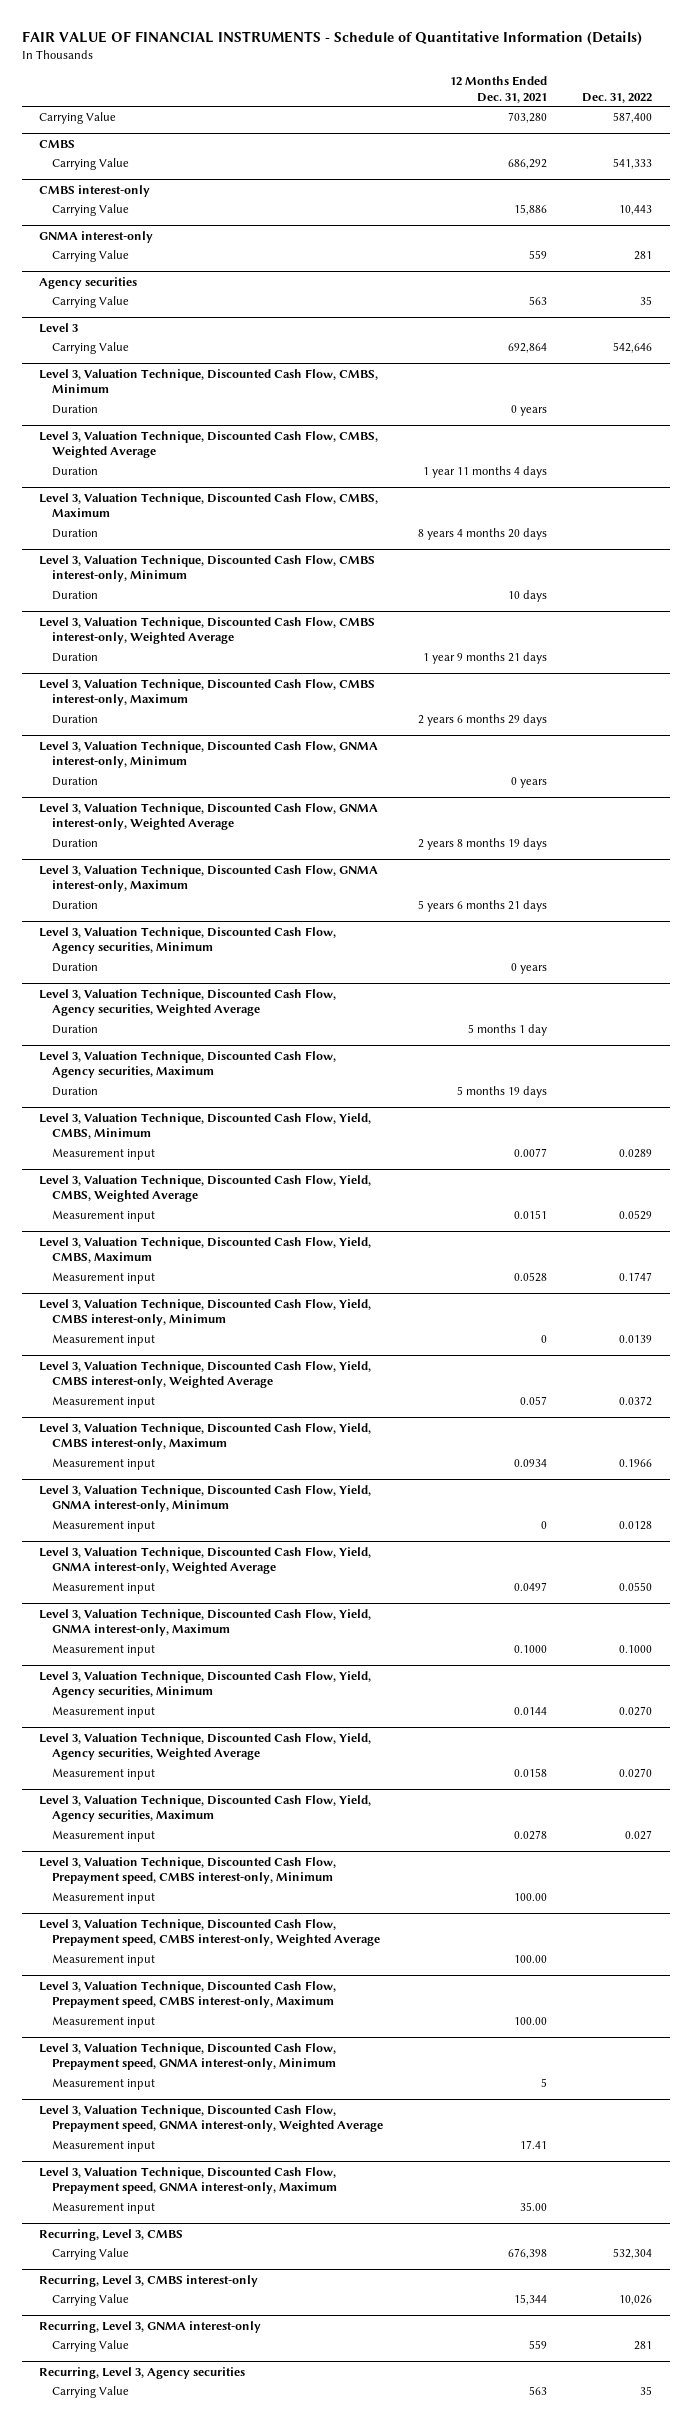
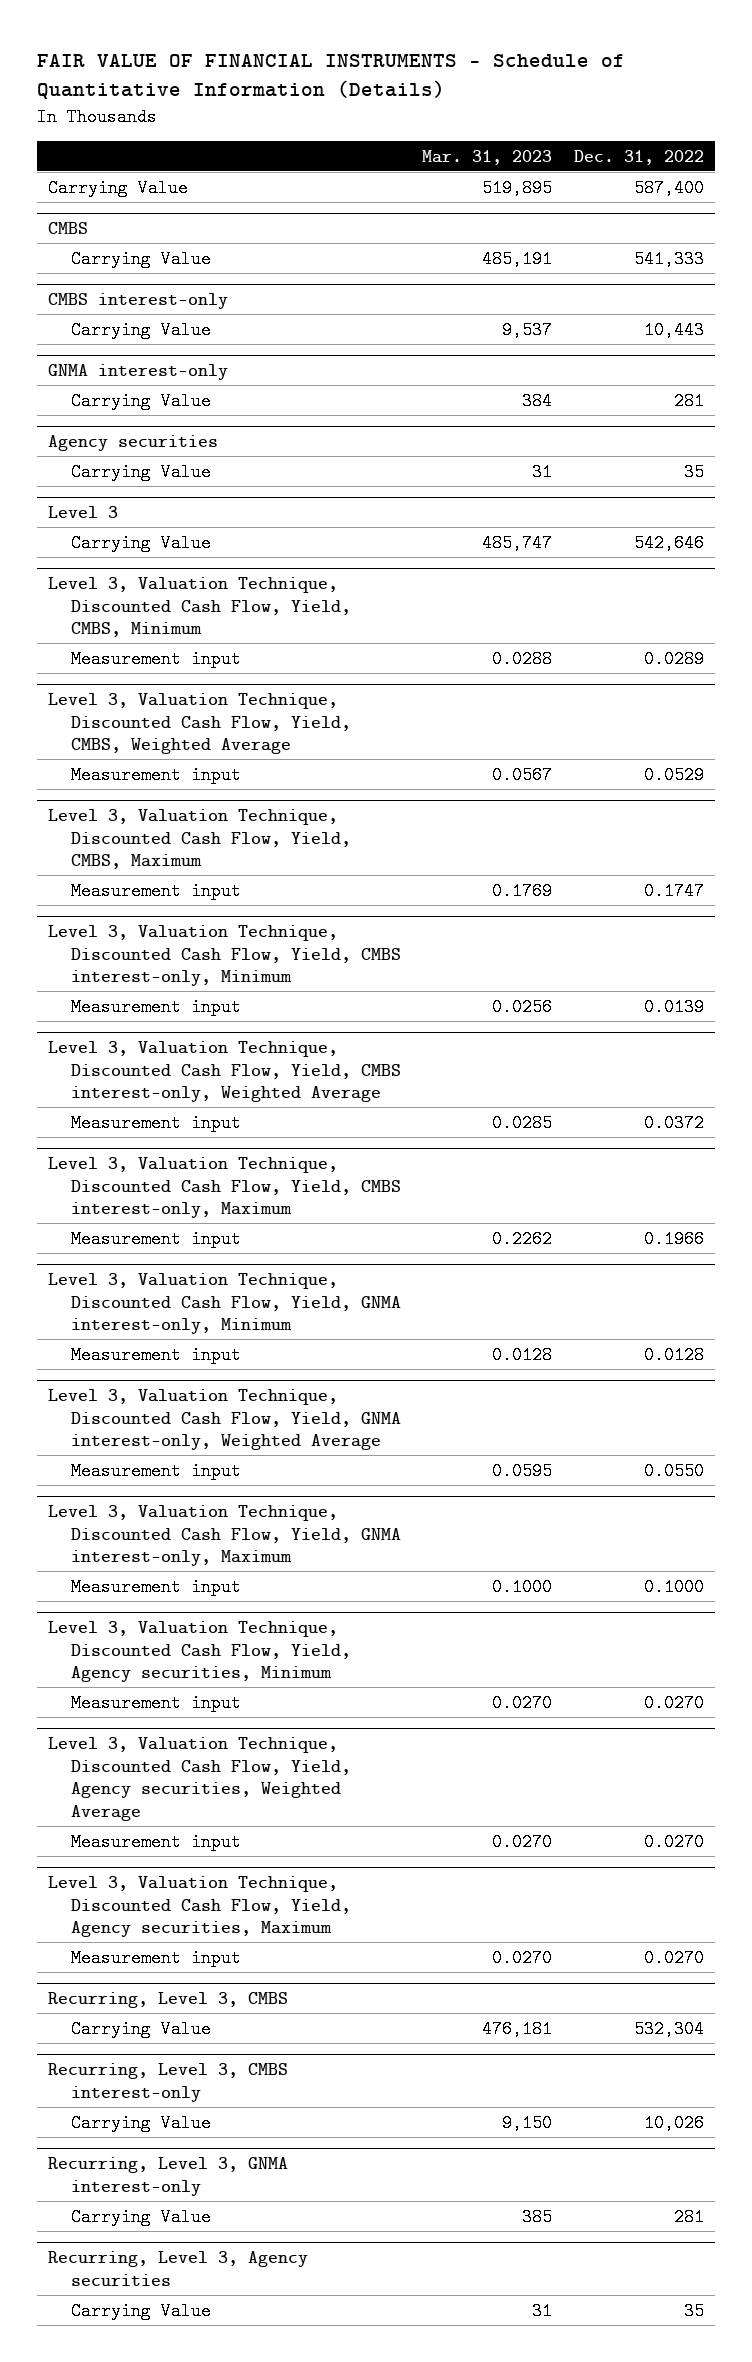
[449,76,547,103] 12 Months Ended Dec. 31, 2021 -> none
none -> [422,149,553,165] Mar. 31, 2023
[39,368,379,394] Level 3, Valuation Technique, Discounted Cash Flow, CMBS, Minimum -> none
[51,404,98,414] Duration -> none
[39,430,379,459] Level 3, Valuation Technique, Discounted Cash Flow, CMBS, Weighted Average -> none
[51,466,98,476] Duration -> none
[39,492,379,518] Level 3, Valuation Technique, Discounted Cash Flow, CMBS, Maximum -> none
[51,528,98,538] Duration -> none
[39,554,376,583] Level 3, Valuation Technique, Discounted Cash Flow, CMBS interest-only, Minimum -> none
[51,590,98,600] Duration -> none
[39,616,376,645] Level 3, Valuation Technique, Discounted Cash Flow, CMBS interest-only, Weighted Average -> none
[51,652,98,662] Duration -> none
[39,678,376,707] Level 3, Valuation Technique, Discounted Cash Flow, CMBS interest-only, Maximum -> none
[51,714,98,724] Duration -> none
[39,740,379,769] Level 3, Valuation Technique, Discounted Cash Flow, GNMA interest-only, Minimum -> none
[51,776,98,786] Duration -> none
[39,802,379,831] Level 3, Valuation Technique, Discounted Cash Flow, GNMA interest-only, Weighted Average -> none
[51,838,98,848] Duration -> none
[39,864,379,893] Level 3, Valuation Technique, Discounted Cash Flow, GNMA interest-only, Maximum -> none
[51,900,98,910] Duration -> none
[39,926,337,955] Level 3, Valuation Technique, Discounted Cash Flow, Agency securities, Minimum -> none
[51,962,98,972] Duration -> none
[39,988,337,1017] Level 3, Valuation Technique, Discounted Cash Flow, Agency securities, Weighted Average -> none
[51,1024,98,1034] Duration -> none
[39,1050,337,1079] Level 3, Valuation Technique, Discounted Cash Flow, Agency securities, Maximum -> none
[51,1086,98,1096] Duration -> none
[39,1856,337,1885] Level 3, Valuation Technique, Discounted Cash Flow, Prepayment speed, CMBS interest-only, Minimum -> none
[51,1891,155,1904] Measurement input -> none
[39,1918,380,1947] Level 3, Valuation Technique, Discounted Cash Flow, Prepayment speed, CMBS interest-only, Weighted Average -> none
[51,1953,155,1966] Measurement input -> none
[39,1980,337,2009] Level 3, Valuation Technique, Discounted Cash Flow, Prepayment speed, CMBS interest-only, Maximum -> none
[51,2015,155,2028] Measurement input -> none
[39,2042,337,2071] Level 3, Valuation Technique, Discounted Cash Flow, Prepayment speed, GNMA interest-only, Minimum -> none
[51,2077,155,2090] Measurement input -> none
[39,2104,383,2133] Level 3, Valuation Technique, Discounted Cash Flow, Prepayment speed, GNMA interest-only, Weighted Average -> none
[51,2139,155,2152] Measurement input -> none
[39,2166,337,2195] Level 3, Valuation Technique, Discounted Cash Flow, Prepayment speed, GNMA interest-only, Maximum -> none
[51,2201,155,2214] Measurement input -> none
[625,1829,653,1840] 0.027 -> [643,1948,704,1967] 0.0270

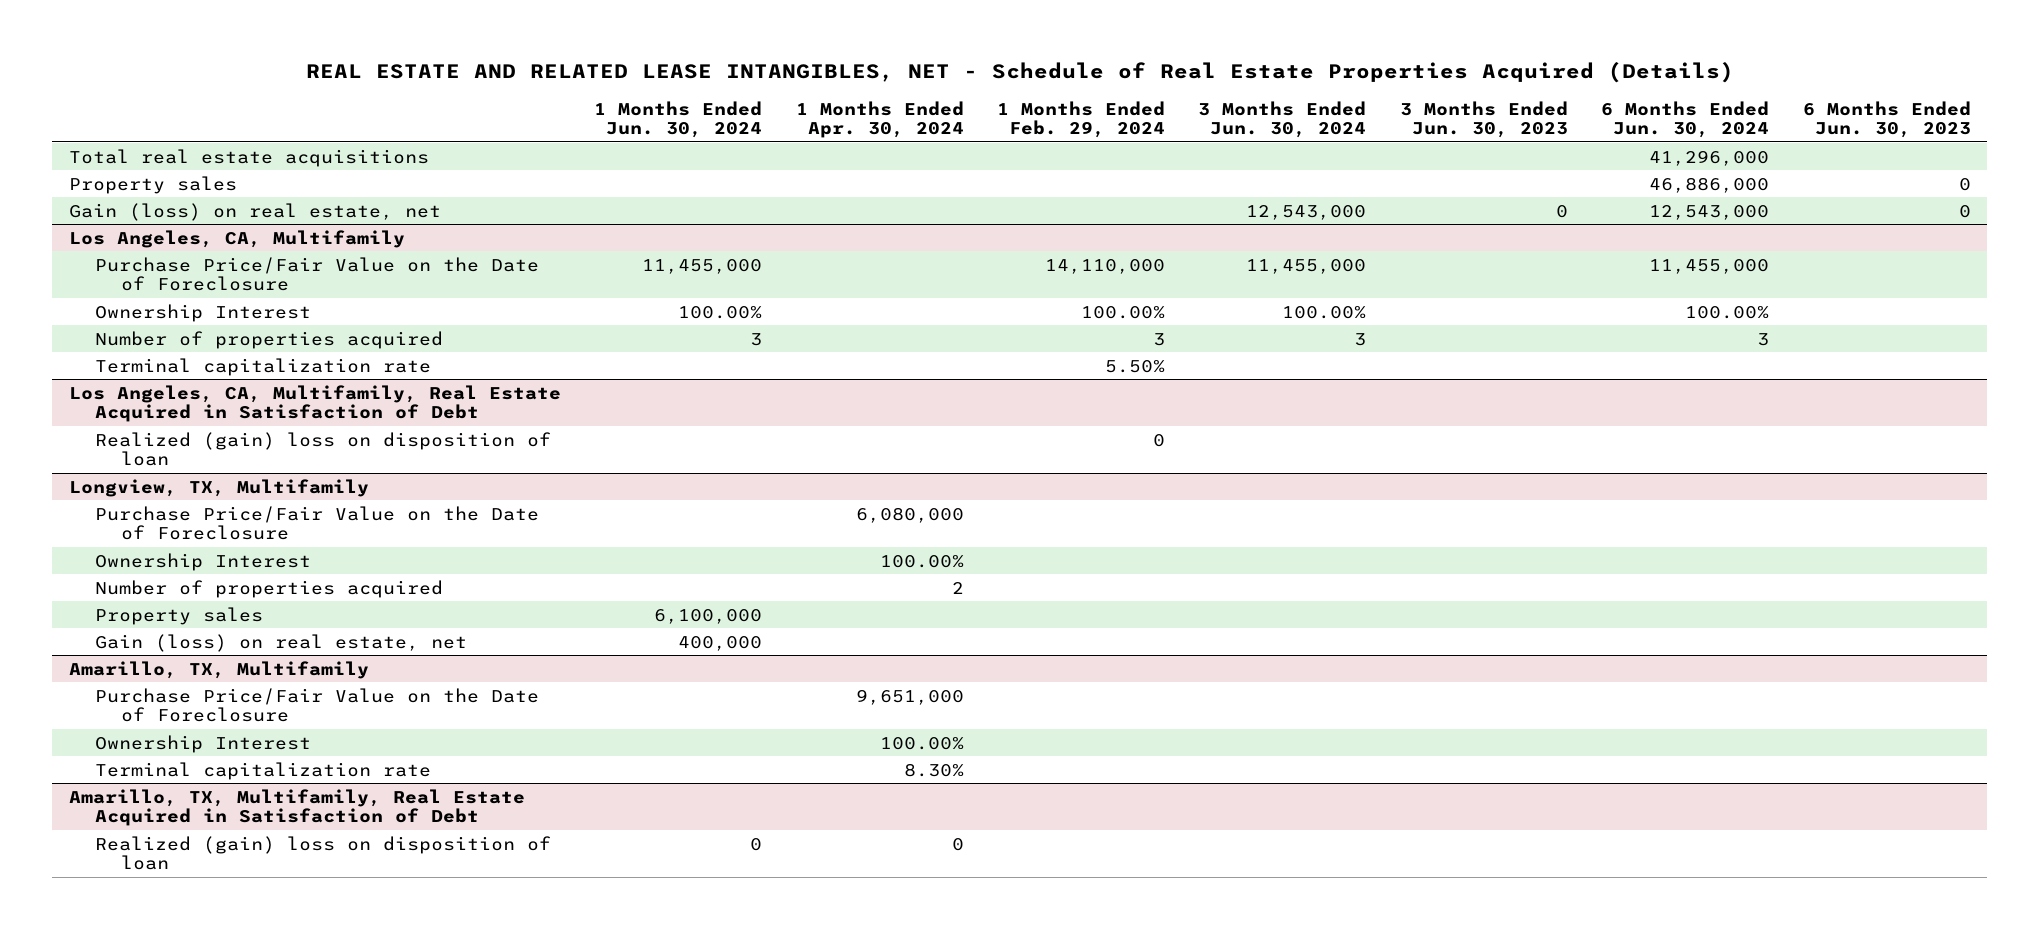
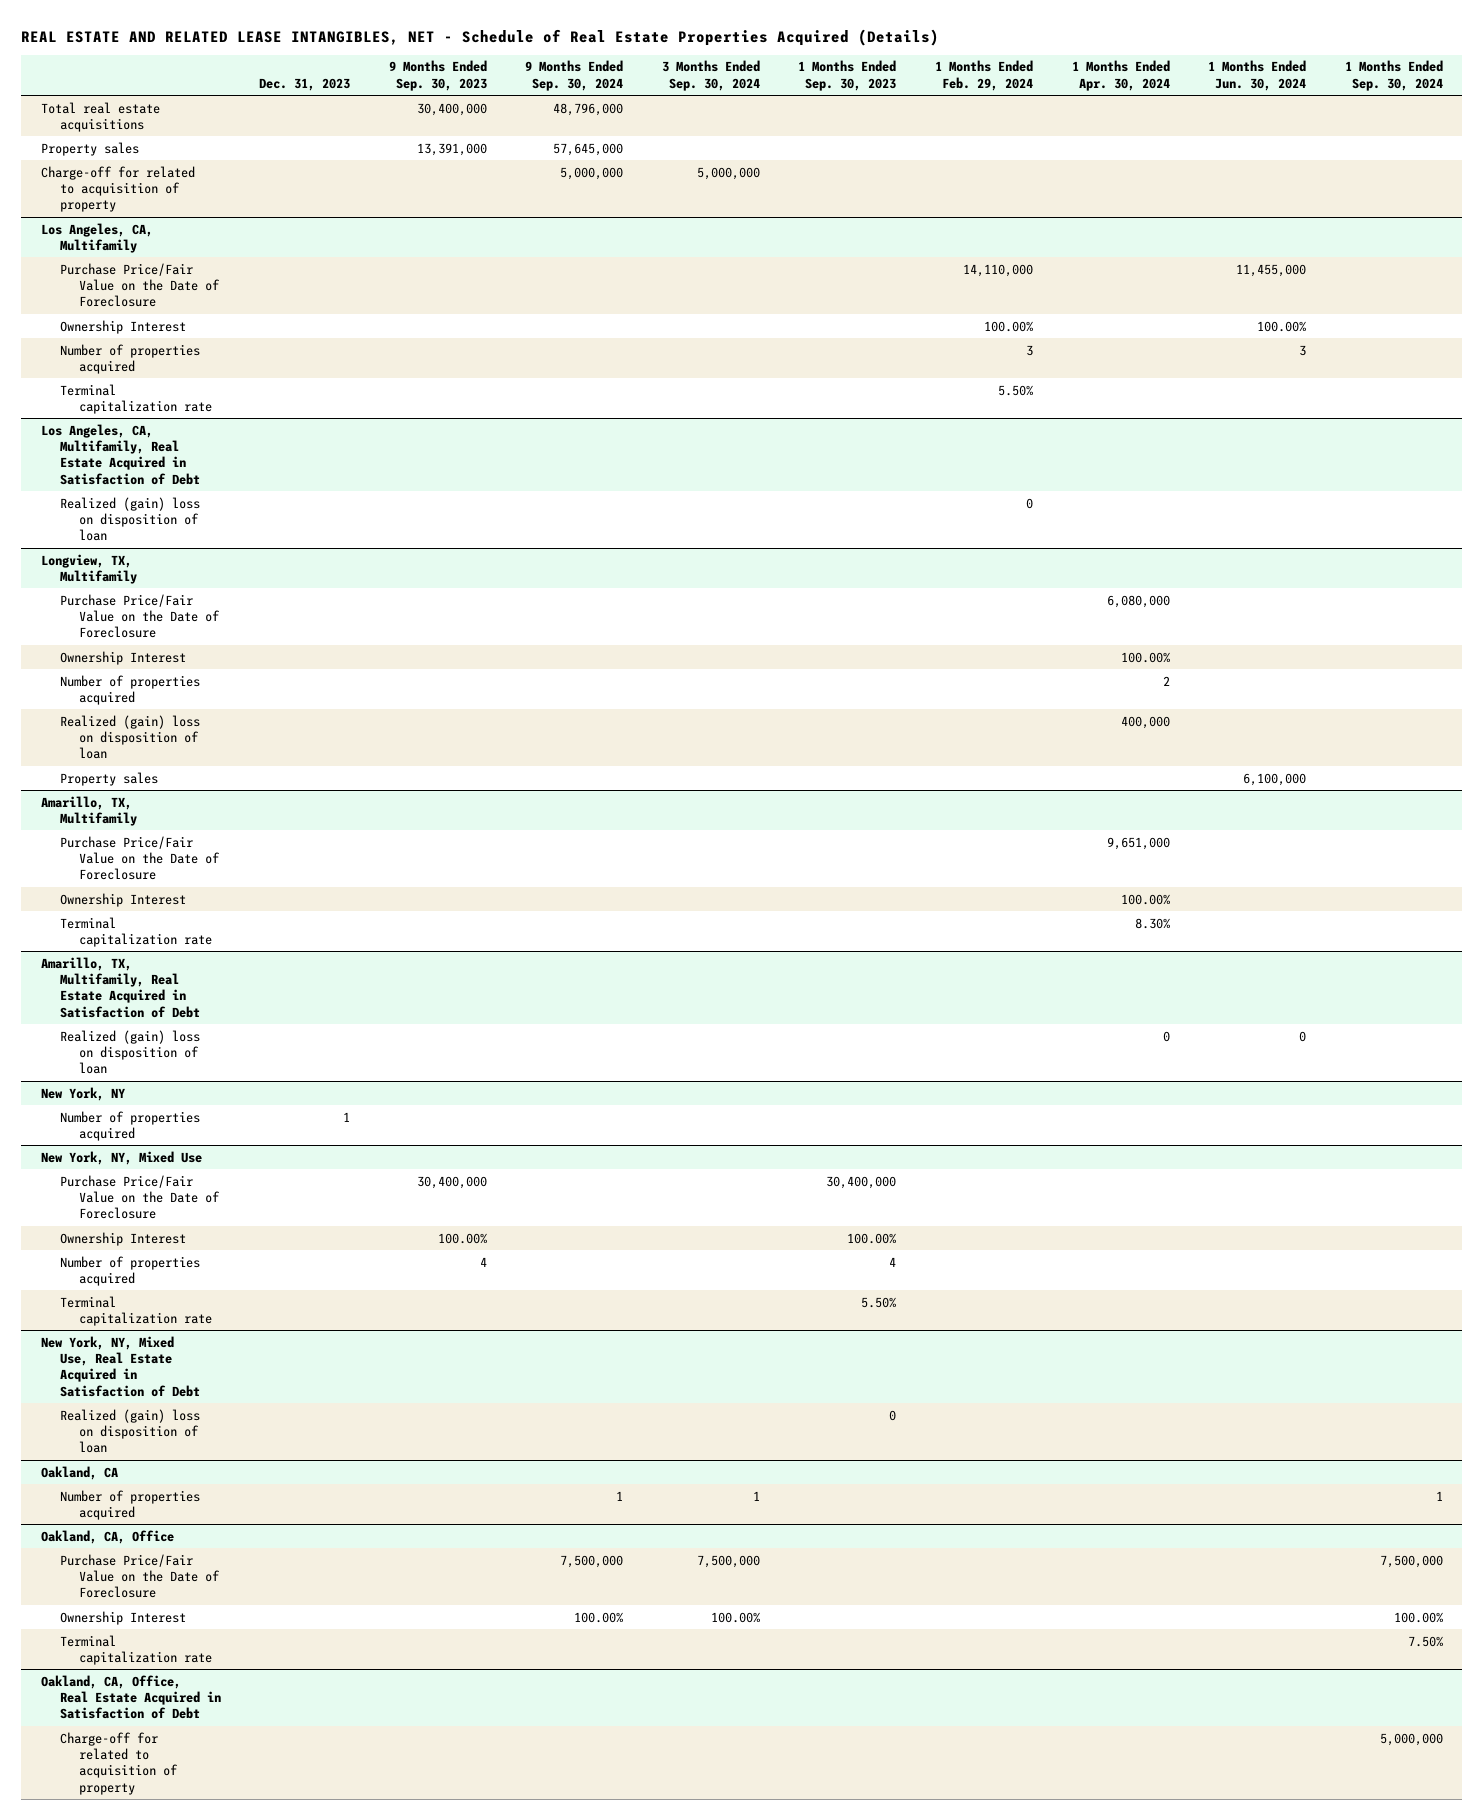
[1198,100,1367,139] 3 Months Ended Jun. 30, 2024 -> none
[1399,100,1568,139] 3 Months Ended Jun. 30, 2023 -> none
[1601,100,1770,139] 6 Months Ended Jun. 30, 2024 -> none
[1802,100,1971,139] 6 Months Ended Jun. 30, 2023 -> none
none -> [259,77,351,91] Dec. 31, 2023
none -> [388,60,487,91] 9 Months Ended Sep. 30, 2023
none -> [525,60,624,91] 9 Months Ended Sep. 30, 2024
none -> [661,60,760,91] 3 Months Ended Sep. 30, 2024
none -> [798,60,897,91] 1 Months Ended Sep. 30, 2023
none -> [1344,60,1443,91] 1 Months Ended Sep. 30, 2024
[68,202,441,221] Gain (loss) on real estate, net -> none
none -> [40,165,195,213] Charge-off for related to acquisition of property
none -> [59,714,200,760] Realized (gain) loss on disposition of loan
[94,633,467,652] Gain (loss) on real estate, net -> none
none -> [40,1086,125,1101] New York, NY
none -> [59,1110,200,1142] Number of properties acquired
none -> [40,1150,202,1165] New York, NY, Mixed Use
none -> [59,1174,220,1220] Purchase Price/Fair Value on the Date of Foreclosure
none -> [59,1231,186,1246] Ownership Interest
none -> [59,1255,200,1287] Number of properties acquired
none -> [59,1295,212,1327] Terminal capitalization rate
none -> [40,1335,200,1397] New York, NY, Mixed Use, Real Estate Acquired in Satisfaction of Debt
none -> [59,1408,200,1454] Realized (gain) loss on disposition of loan
none -> [40,1465,118,1480] Oakland, CA
none -> [59,1489,200,1521] Number of properties acquired
none -> [40,1529,174,1544] Oakland, CA, Office
none -> [59,1553,220,1599] Purchase Price/Fair Value on the Date of Foreclosure
none -> [59,1610,186,1625] Ownership Interest
none -> [59,1634,212,1666] Terminal capitalization rate
none -> [40,1674,221,1720] Oakland, CA, Office, Real Estate Acquired in Satisfaction of Debt
none -> [59,1731,178,1795] Charge-off for related to acquisition of property

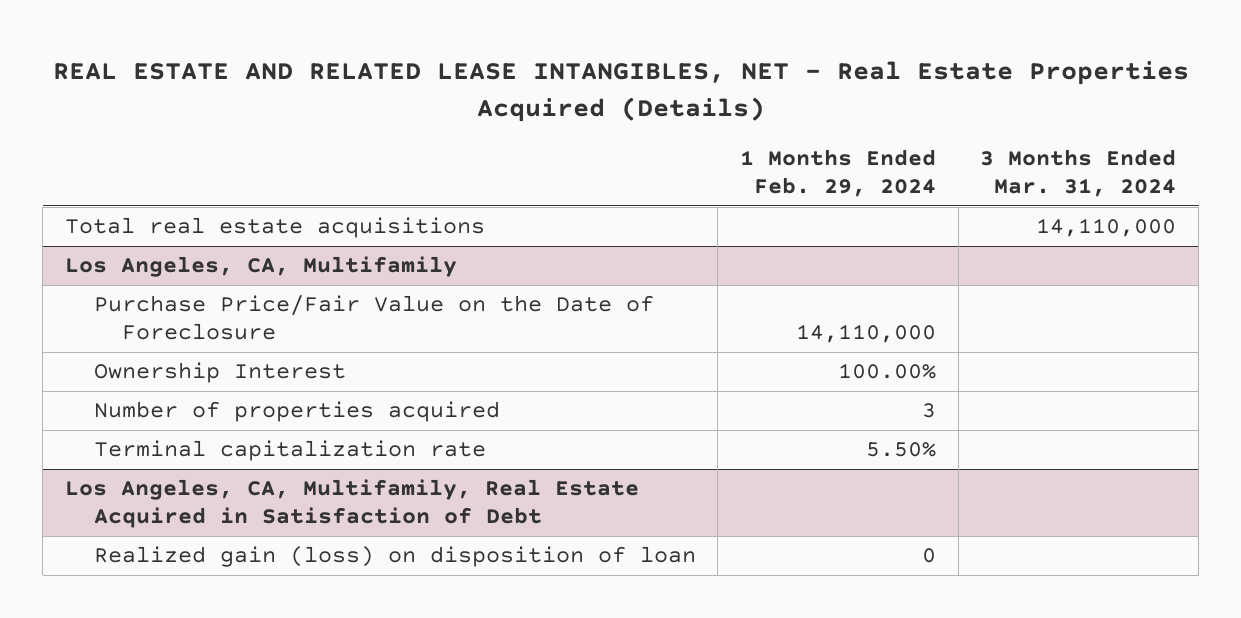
[21,28,940,46] REAL ESTATE AND RELATED LEASE INTANGIBLES, NET - Schedule of Real Estate Properties Acquired (Details) -> [52,61,1189,122] REAL ESTATE AND RELATED LEASE INTANGIBLES, NET - Real Estate Properties Acquired (Details)
[259,77,351,91] Dec. 31, 2023 -> none
[388,60,487,91] 9 Months Ended Sep. 30, 2023 -> none
[525,60,624,91] 9 Months Ended Sep. 30, 2024 -> none
[661,60,760,91] 3 Months Ended Sep. 30, 2024 -> none
[798,60,897,91] 1 Months Ended Sep. 30, 2023 -> none
[1071,60,1170,91] 1 Months Ended Apr. 30, 2024 -> none
[1208,60,1307,91] 1 Months Ended Jun. 30, 2024 -> none
[1344,60,1443,91] 1 Months Ended Sep. 30, 2024 -> none
none -> [980,149,1177,198] 3 Months Ended Mar. 31, 2024
[40,141,139,156] Property sales -> none
[40,165,195,213] Charge-off for related to acquisition of property -> none
[40,553,137,585] Longview, TX, Multifamily -> none
[59,593,220,639] Purchase Price/Fair Value on the Date of Foreclosure -> none
[59,650,186,665] Ownership Interest -> none
[59,674,200,706] Number of properties acquired -> none
[59,714,200,760] Realized (gain) loss on disposition of loan -> none
[59,771,158,786] Property sales -> none
[40,795,137,827] Amarillo, TX, Multifamily -> none
[59,835,220,881] Purchase Price/Fair Value on the Date of Foreclosure -> none
[59,892,186,907] Ownership Interest -> none
[59,916,212,948] Terminal capitalization rate -> none
[40,956,200,1018] Amarillo, TX, Multifamily, Real Estate Acquired in Satisfaction of Debt -> none
[59,1029,200,1075] Realized (gain) loss on disposition of loan -> none
[40,1086,125,1101] New York, NY -> none
[59,1110,200,1142] Number of properties acquired -> none
[40,1150,202,1165] New York, NY, Mixed Use -> none
[59,1174,220,1220] Purchase Price/Fair Value on the Date of Foreclosure -> none
[59,1231,186,1246] Ownership Interest -> none
[59,1255,200,1287] Number of properties acquired -> none
[59,1295,212,1327] Terminal capitalization rate -> none
[40,1335,200,1397] New York, NY, Mixed Use, Real Estate Acquired in Satisfaction of Debt -> none
[59,1408,200,1454] Realized (gain) loss on disposition of loan -> none
[40,1465,118,1480] Oakland, CA -> none
[59,1489,200,1521] Number of properties acquired -> none
[40,1529,174,1544] Oakland, CA, Office -> none
[59,1553,220,1599] Purchase Price/Fair Value on the Date of Foreclosure -> none
[59,1610,186,1625] Ownership Interest -> none
[59,1634,212,1666] Terminal capitalization rate -> none
[40,1674,221,1720] Oakland, CA, Office, Real Estate Acquired in Satisfaction of Debt -> none
[59,1731,178,1795] Charge-off for related to acquisition of property -> none
[59,496,200,542] Realized (gain) loss on disposition of loan -> [93,546,696,568] Realized gain (loss) on disposition of loan

